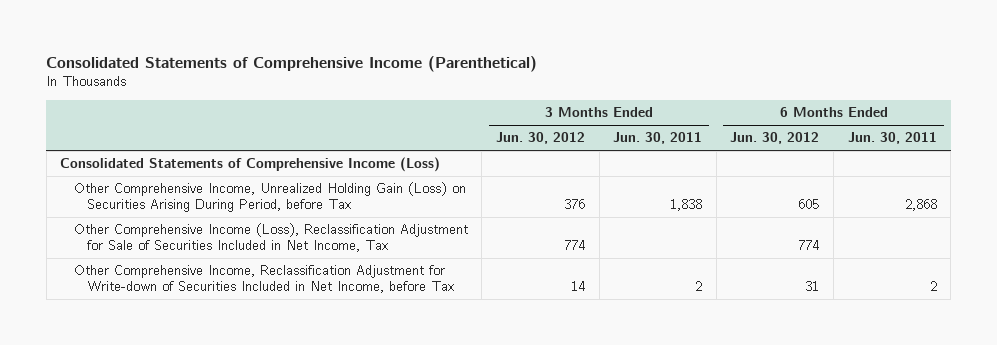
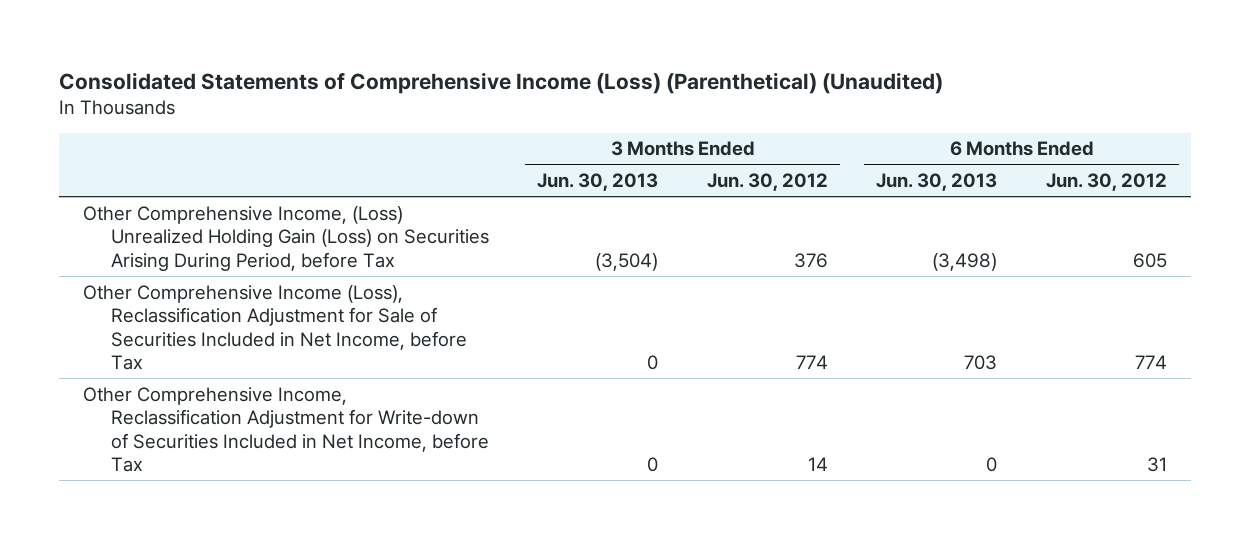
[46,55,538,72] Consolidated Statements of Comprehensive Income (Parenthetical) -> [59,71,944,94] Consolidated Statements of Comprehensive Income (Loss) (Parenthetical) (Unaudited)
[613,132,703,145] Jun. 30, 2011 -> none
[847,132,937,145] Jun. 30, 2011 -> none
none -> [537,173,659,192] Jun. 30, 2013
none -> [876,173,998,192] Jun. 30, 2013
[60,157,441,173] Consolidated Statements of Comprehensive Income (Loss) -> none
[73,182,466,213] Other Comprehensive Income, Unrealized Holding Gain (Loss) on Securities Arising During Period, before Tax -> [83,205,490,271] Other Comprehensive Income, (Loss) Unrealized Holding Gain (Loss) on Securities Arising During Period, before Tax
[73,223,468,253] Other Comprehensive Income (Loss), Reclassification Adjustment for Sale of Securities Included in Net Income, Tax -> [83,284,468,371] Other Comprehensive Income (Loss), Reclassification Adjustment for Sale of Securities Included in Net Income, before Tax

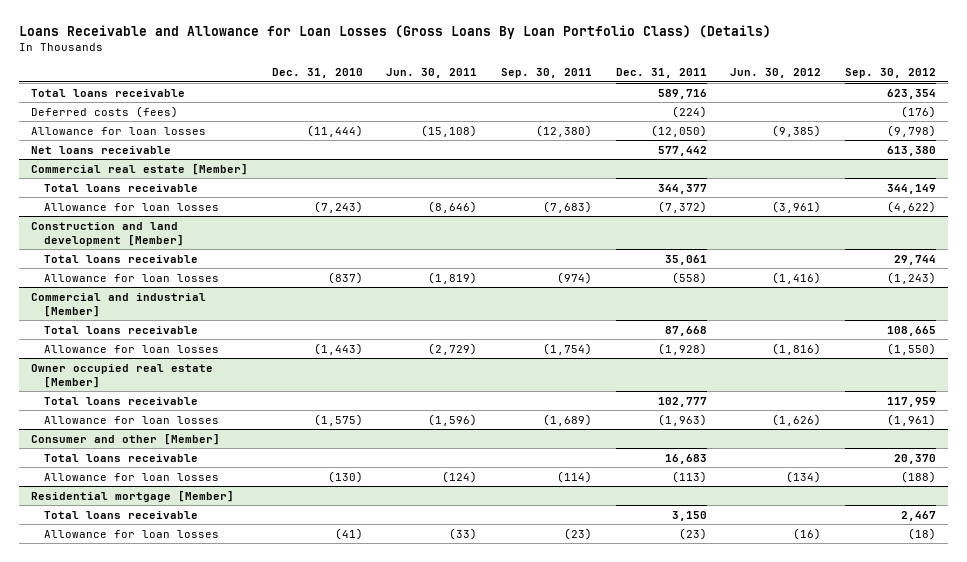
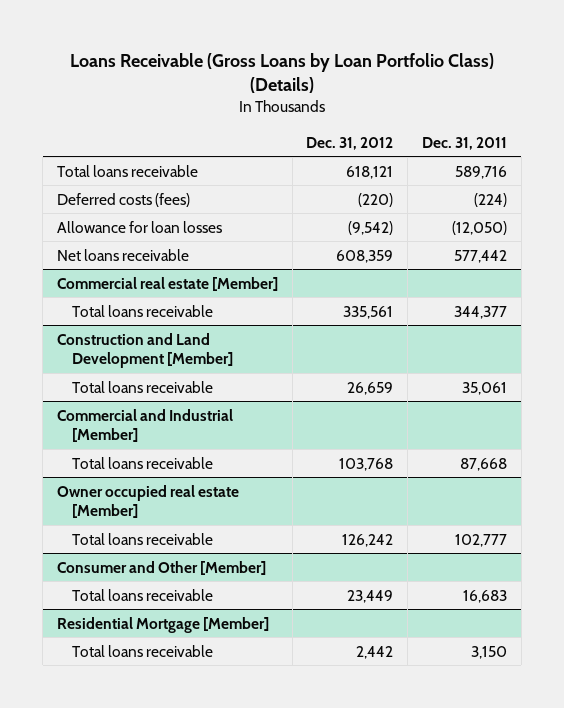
[18,25,771,40] Loans Receivable and Allowance for Loan Losses (Gross Loans By Loan Portfolio Class) (Details) -> [69,52,494,94] Loans Receivable (Gross Loans by Loan Portfolio Class) (Details)
[271,68,363,79] Dec. 31, 2010 -> none
[386,68,478,79] Jun. 30, 2011 -> none
[500,68,592,79] Sep. 30, 2011 -> none
[730,68,822,79] Jun. 30, 2012 -> none
[845,68,937,79] Sep. 30, 2012 -> none
none -> [306,136,394,150] Dec. 31, 2012
[44,202,220,211] Allowance for loan losses -> none
[30,221,185,246] Construction and land development [Member] -> [56,332,233,368] Construction and Land Development [Member]
[44,273,220,282] Allowance for loan losses -> none
[30,292,206,317] Commercial and industrial [Member] -> [56,408,233,442] Commercial and Industrial [Member]
[44,344,220,353] Allowance for loan losses -> none
[44,415,220,424] Allowance for loan losses -> none
[30,433,220,445] Consumer and other [Member] -> [56,560,266,575] Consumer and Other [Member]
[44,472,220,481] Allowance for loan losses -> none
[30,490,234,502] Residential mortgage [Member] -> [56,616,269,633] Residential Mortgage [Member]
[44,529,220,538] Allowance for loan losses -> none

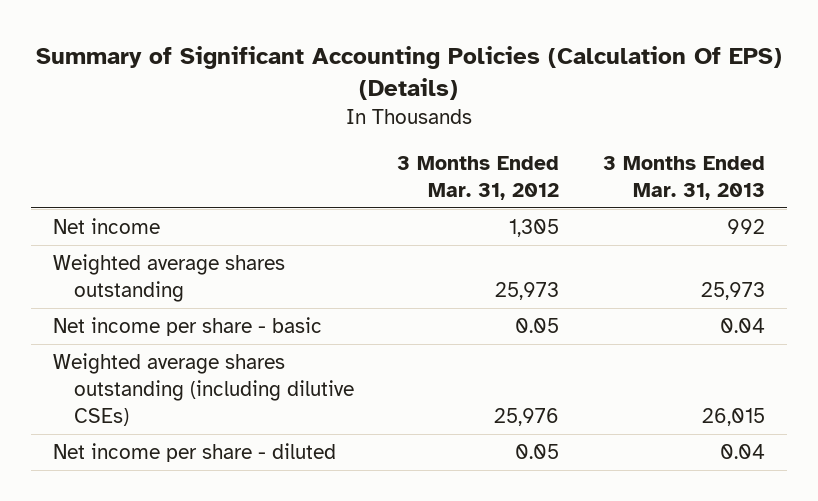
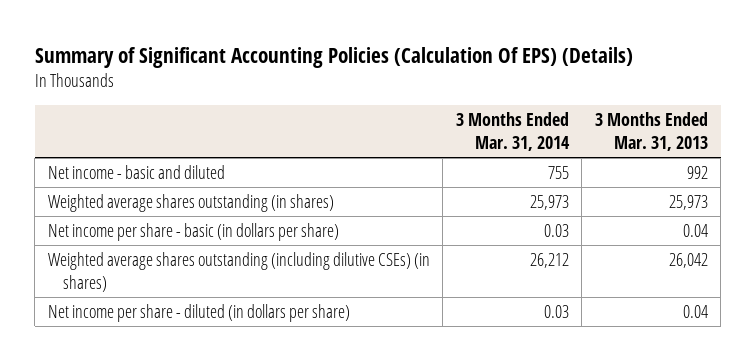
[397,156,560,200] 3 Months Ended Mar. 31, 2012 -> none
none -> [455,112,570,151] 3 Months Ended Mar. 31, 2014
[52,218,160,235] Net income -> [47,164,225,179] Net income - basic and diluted
[52,254,285,302] Weighted average shares outstanding -> [47,193,334,212] Weighted average shares outstanding (in shares)
[52,317,322,337] Net income per share - basic -> [47,222,339,241] Net income per share - basic (in dollars per share)
[52,353,354,426] Weighted average shares outstanding (including dilutive CSEs) -> [47,251,430,292] Weighted average shares outstanding (including dilutive CSEs) (in shares)
[701,407,765,426] 26,015 -> [668,252,708,268] 26,042
[52,443,336,463] Net income per share - diluted -> [47,303,350,322] Net income per share - diluted (in dollars per share)

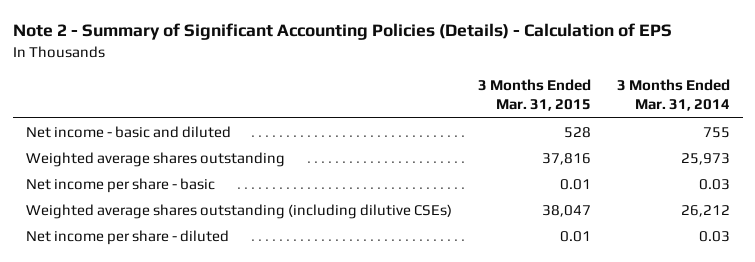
[34,46,633,68] Summary of Significant Accounting Policies (Calculation Of EPS) (Details) -> [12,23,672,41] Note 2 - Summary of Significant Accounting Policies (Details) - Calculation of EPS
[594,112,708,151] 3 Months Ended Mar. 31, 2013 -> none
none -> [477,78,591,112] 3 Months Ended Mar. 31, 2015
[47,193,334,212] Weighted average shares outstanding (in shares) -> [25,152,285,168] Weighted average shares outstanding
[47,222,339,241] Net income per share - basic (in dollars per share) -> [25,178,215,194] Net income per share - basic
[47,251,430,292] Weighted average shares outstanding (including dilutive CSEs) (in shares) -> [25,204,452,220] Weighted average shares outstanding (including dilutive CSEs)
[47,303,350,322] Net income per share - diluted (in dollars per share) -> [25,230,229,246] Net income per share - diluted

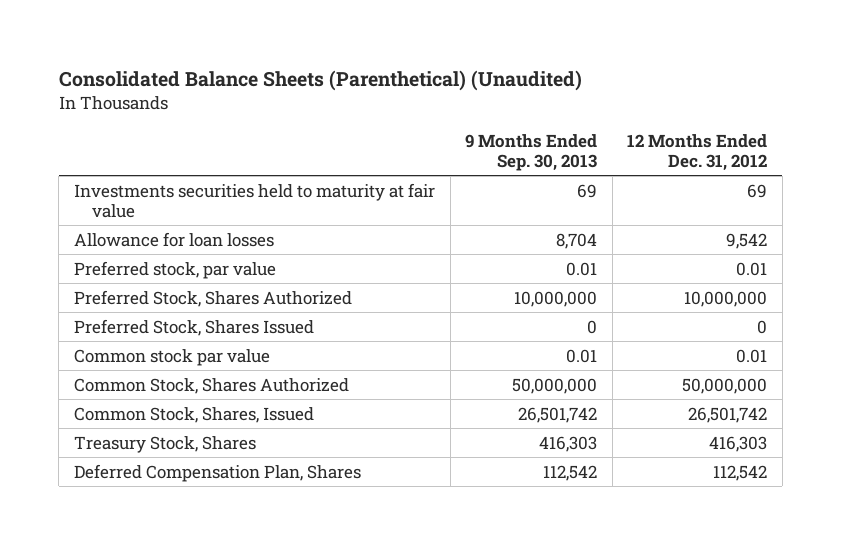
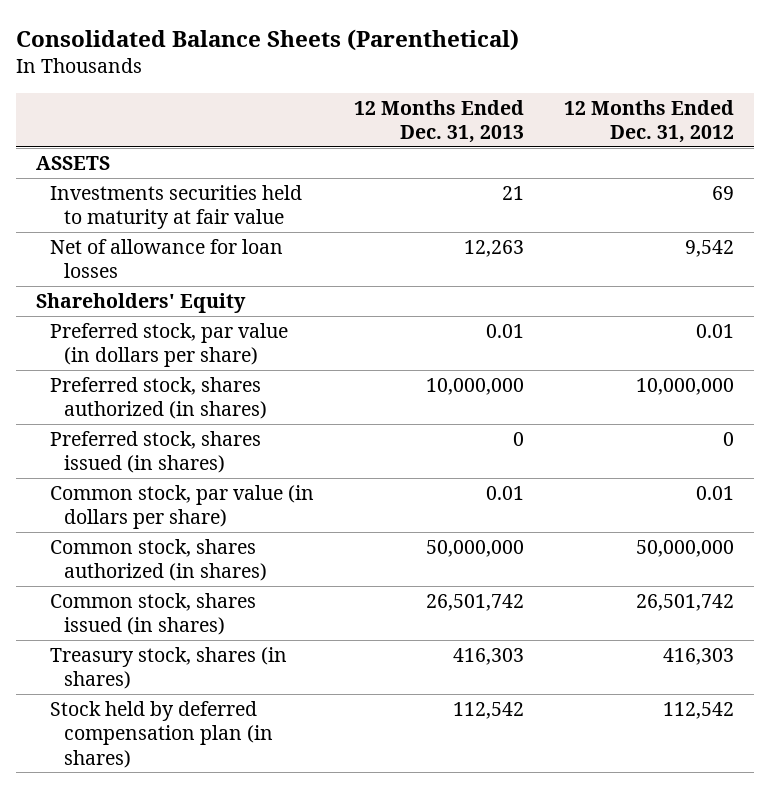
[58,69,582,91] Consolidated Balance Sheets (Parenthetical) (Unaudited) -> [16,28,520,51] Consolidated Balance Sheets (Parenthetical)
[465,133,598,171] 9 Months Ended Sep. 30, 2013 -> none
none -> [353,99,524,144] 12 Months Ended Dec. 31, 2013
none -> [36,155,111,170] ASSETS
[73,231,274,247] Allowance for loan losses -> [49,238,283,279] Net of allowance for loan losses
none -> [36,292,247,313] Shareholders' Equity
[73,260,276,279] Preferred stock, par value -> [49,322,288,368] Preferred stock, par value (in dollars per share)
[73,289,352,307] Preferred Stock, Shares Authorized -> [49,376,267,420] Preferred stock, shares authorized (in shares)
[73,318,314,336] Preferred Stock, Shares Issued -> [49,430,261,474] Preferred stock, shares issued (in shares)
[73,348,270,366] Common stock par value -> [49,484,314,530] Common stock, par value (in dollars per share)
[73,377,349,394] Common Stock, Shares Authorized -> [49,538,267,582] Common stock, shares authorized (in shares)
[73,406,314,423] Common Stock, Shares, Issued -> [49,592,256,636] Common stock, shares issued (in shares)
[73,435,256,453] Treasury Stock, Shares -> [49,646,287,690] Treasury stock, shares (in shares)
[73,463,361,482] Deferred Compensation Plan, Shares -> [49,700,273,768] Stock held by deferred compensation plan (in shares)

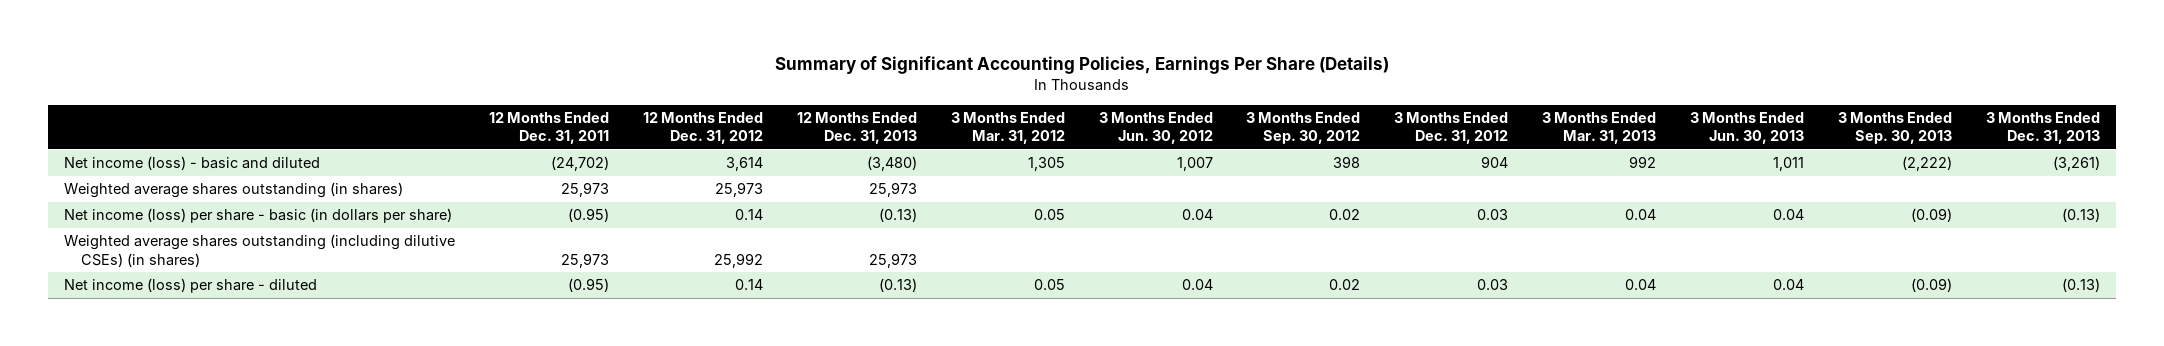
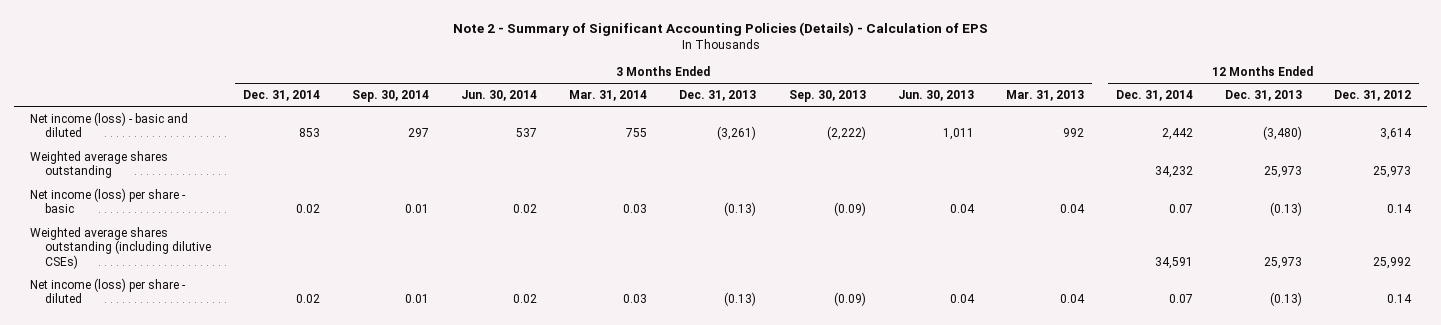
[774,56,1389,75] Summary of Significant Accounting Policies, Earnings Per Share (Details) -> [452,21,988,36] Note 2 - Summary of Significant Accounting Policies (Details) - Calculation of EPS
[489,112,610,145] 12 Months Ended Dec. 31, 2011 -> none
[950,112,1065,145] 3 Months Ended Mar. 31, 2012 -> none
[1098,112,1213,145] 3 Months Ended Jun. 30, 2012 -> none
[1246,112,1361,145] 3 Months Ended Sep. 30, 2012 -> none
[1394,112,1509,145] 3 Months Ended Dec. 31, 2012 -> none
none -> [243,89,321,101] Dec. 31, 2014
none -> [352,89,430,102] Sep. 30, 2014
none -> [461,89,538,101] Jun. 30, 2014
none -> [569,89,648,101] Mar. 31, 2014
none -> [1115,89,1193,101] Dec. 31, 2014
[64,182,404,199] Weighted average shares outstanding (in shares) -> [30,150,169,179] Weighted average shares outstanding
[64,208,453,224] Net income (loss) per share - basic (in dollars per share) -> [30,187,187,214] Net income (loss) per share - basic
[64,234,456,267] Weighted average shares outstanding (including dilutive CSEs) (in shares) -> [30,226,212,270] Weighted average shares outstanding (including dilutive CSEs)

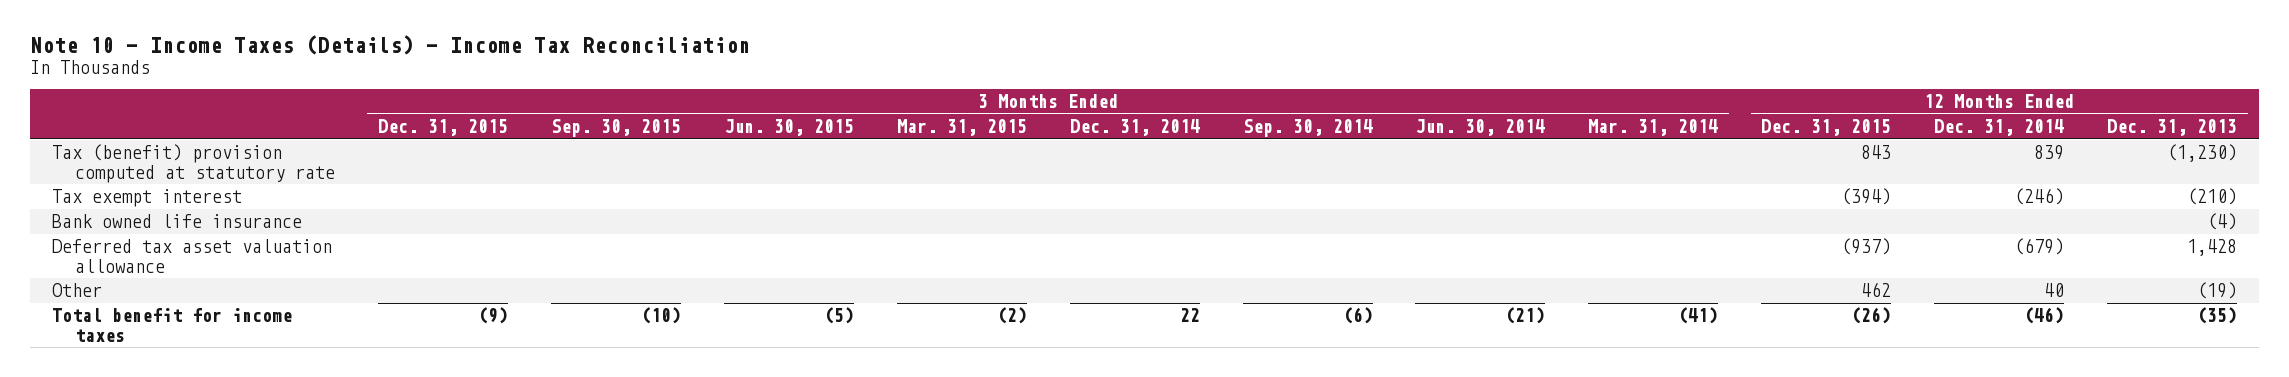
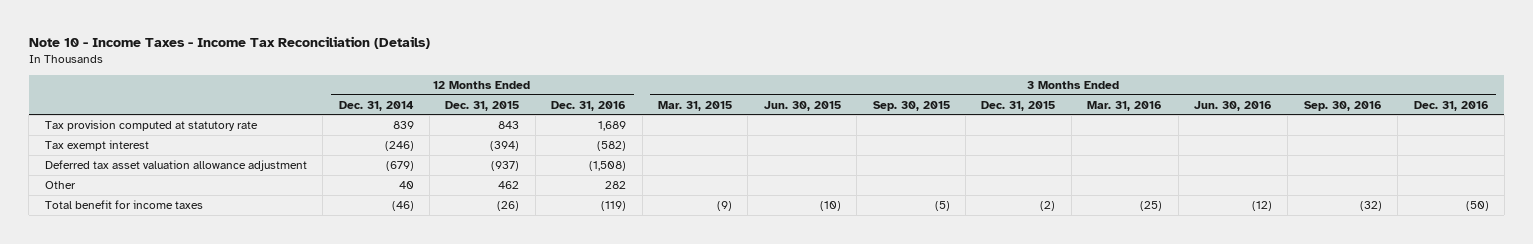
[30,35,751,56] Note 10 - Income Taxes (Details) - Income Tax Reconciliation -> [28,36,430,50] Note 10 - Income Taxes - Income Tax Reconciliation (Details)
[1069,119,1200,137] Dec. 31, 2014 -> none
[1242,119,1373,138] Sep. 30, 2014 -> none
[1415,119,1546,137] Jun. 30, 2014 -> none
[1588,119,1719,137] Mar. 31, 2014 -> none
[2107,119,2238,137] Dec. 31, 2013 -> none
none -> [551,100,627,111] Dec. 31, 2016
none -> [1087,100,1163,111] Mar. 31, 2016
none -> [1193,100,1272,111] Jun. 30, 2016
none -> [1303,100,1382,111] Sep. 30, 2016
none -> [1413,100,1489,111] Dec. 31, 2016
[51,144,335,183] Tax (benefit) provision computed at statutory rate -> [44,119,258,131] Tax provision computed at statutory rate
[51,214,302,229] Bank owned life insurance -> none
[51,239,332,273] Deferred tax asset valuation allowance -> [44,159,307,171] Deferred tax asset valuation allowance adjustment
[477,307,508,325] (9) -> [1040,200,1056,211] (2)
[640,307,681,325] (10) -> [934,200,950,211] (5)
[823,307,854,325] (5) -> [819,200,841,211] (10)
[996,307,1027,325] (2) -> [716,200,732,211] (9)

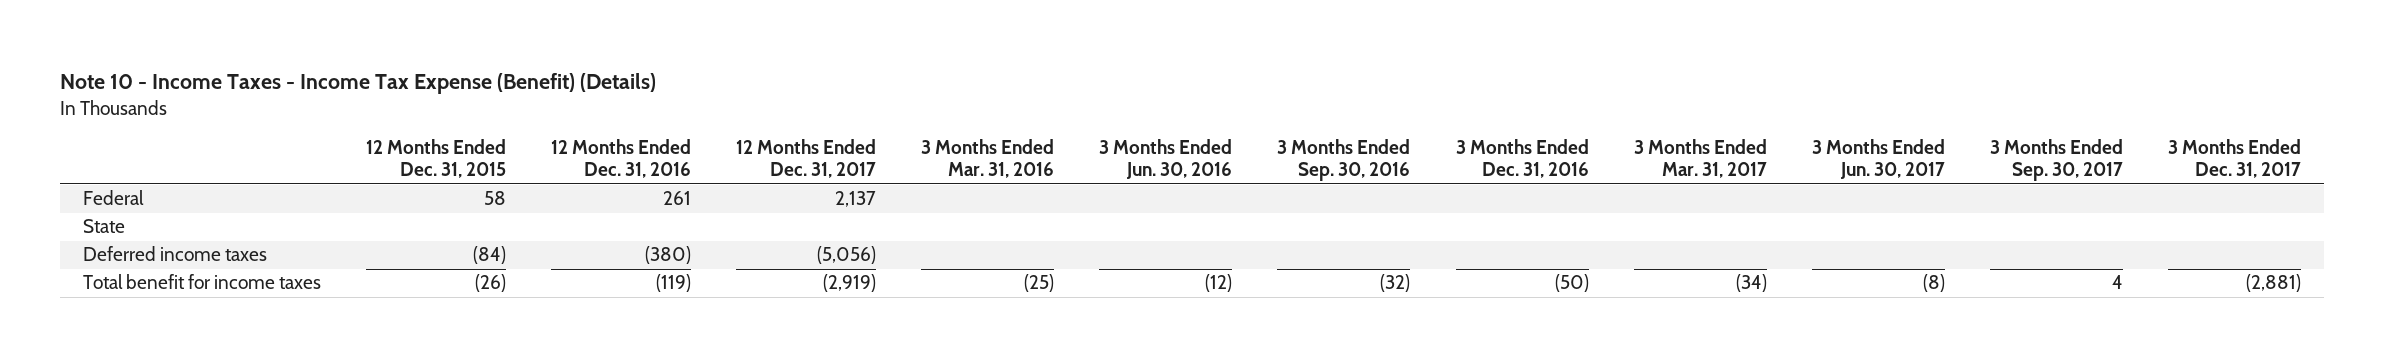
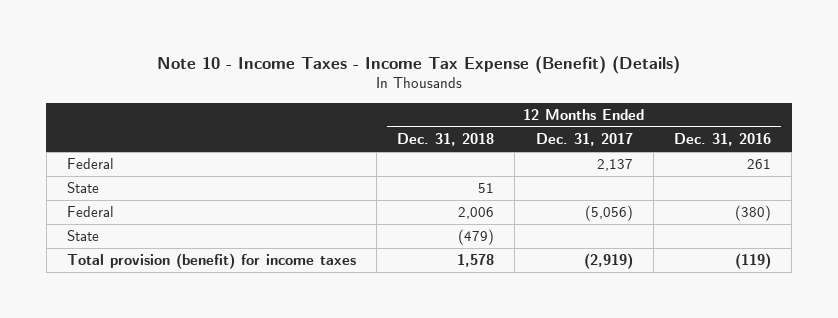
[365,139,506,179] 12 Months Ended Dec. 31, 2015 -> none
[921,139,1055,179] 3 Months Ended Mar. 31, 2016 -> none
[1099,139,1233,180] 3 Months Ended Jun. 30, 2016 -> none
[1277,139,1411,182] 3 Months Ended Sep. 30, 2016 -> none
[1455,139,1589,179] 3 Months Ended Dec. 31, 2016 -> none
[1633,139,1767,179] 3 Months Ended Mar. 31, 2017 -> none
[1811,139,1945,180] 3 Months Ended Jun. 30, 2017 -> none
[1989,139,2123,182] 3 Months Ended Sep. 30, 2017 -> none
[2168,139,2302,179] 3 Months Ended Dec. 31, 2017 -> none
none -> [397,133,495,147] Dec. 31, 2018
[82,274,321,290] Total benefit for income taxes -> none
none -> [66,206,114,218] Federal
none -> [66,230,99,242] State
[82,246,267,262] Deferred income taxes -> [66,253,356,270] Total provision (benefit) for income taxes
[644,246,691,265] (380) -> [734,253,771,270] (119)
[816,246,876,265] (5,056) -> [583,253,633,270] (2,919)

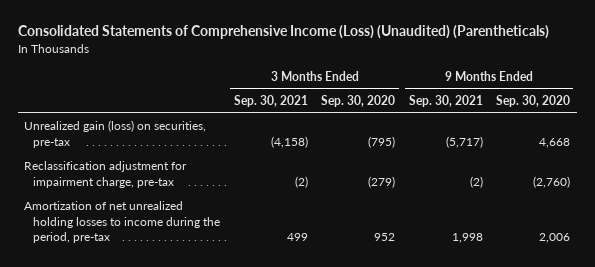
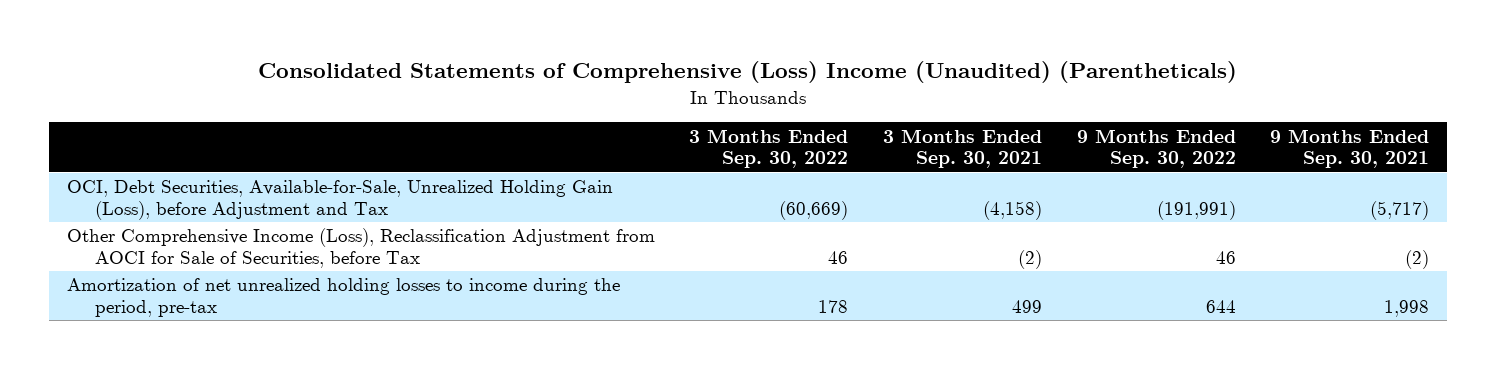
[17,25,549,40] Consolidated Statements of Comprehensive Income (Loss) (Unaudited) (Parentheticals) -> [258,61,1238,84] Consolidated Statements of Comprehensive (Loss) Income (Unaudited) (Parentheticals)
[321,95,396,108] Sep. 30, 2020 -> none
[496,95,571,108] Sep. 30, 2020 -> none
none -> [689,128,849,169] 3 Months Ended Sep. 30, 2022
none -> [1076,128,1236,169] 9 Months Ended Sep. 30, 2022
[24,120,207,148] Unrealized gain (loss) on securities, pre-tax -> [66,180,613,220] OCI, Debt Securities, Available-for-Sale, Unrealized Holding Gain (Loss), before Adjustment and Tax
[24,161,188,188] Reclassification adjustment for impairment charge, pre-tax -> [66,228,655,268] Other Comprehensive Income (Loss), Reclassification Adjustment from AOCI for Sale of Securities, before Tax

